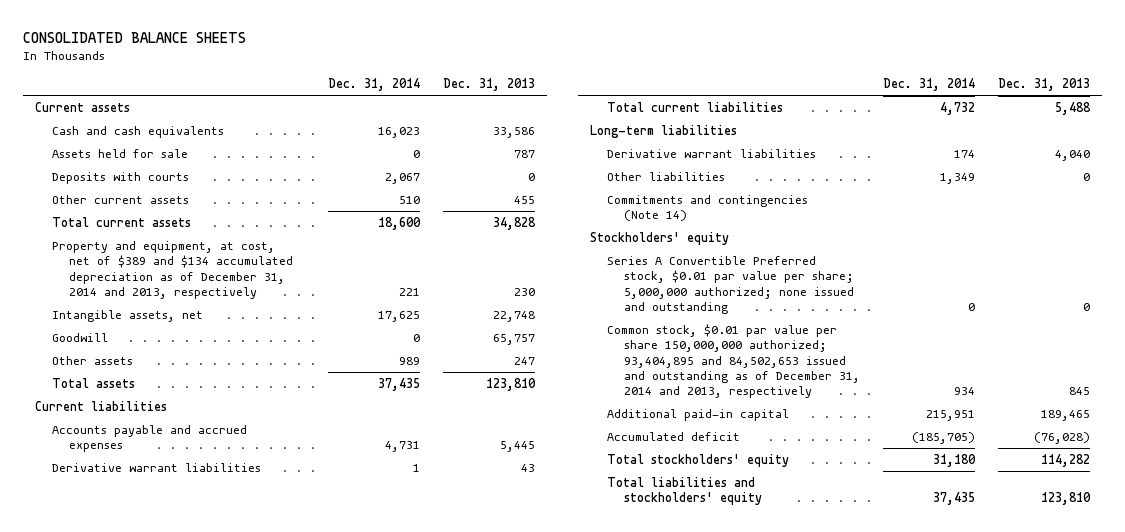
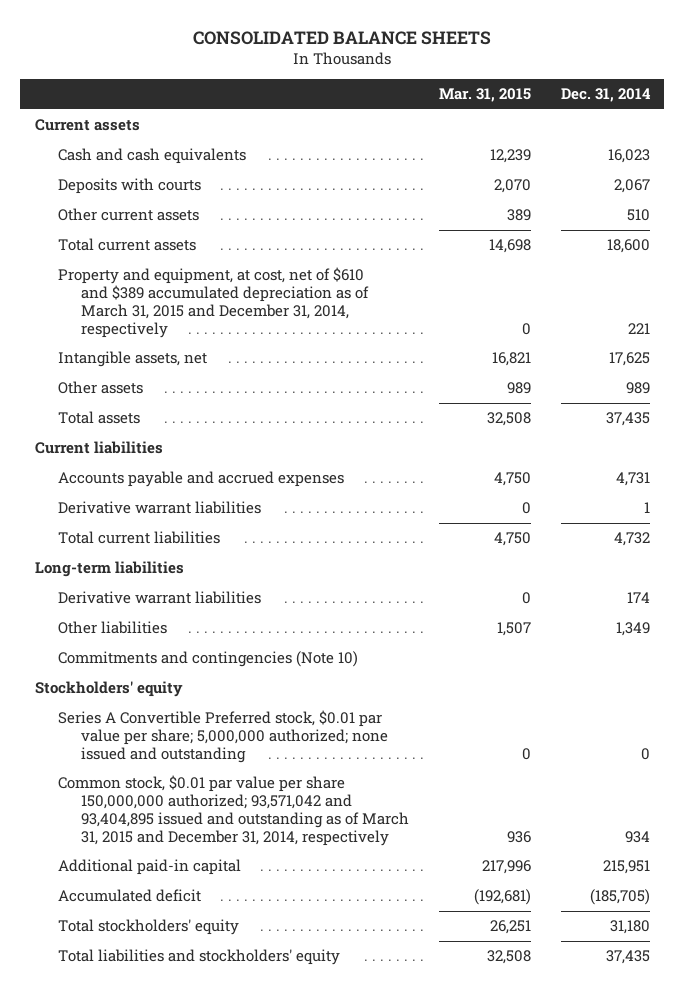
[443,78,536,92] Dec. 31, 2013 -> none
none -> [438,88,531,103] Mar. 31, 2015
[51,148,188,158] Assets held for sale -> none
[51,240,293,299] Property and equipment, at cost, net of $389 and $134 accumulated depreciation as of December 31, 2014 and 2013, respectively -> [58,267,370,338] Property and equipment, at cost, net of $610 and $389 accumulated depreciation as of March 31, 2015 and December 31, 2014, respectively
[51,332,108,342] Goodwill -> none
[607,194,809,222] Commitments and contingencies (Note 14) -> [58,651,359,668] Commitments and contingencies (Note 10)
[607,323,861,399] Common stock, $0.01 par value per share 150,000,000 authorized; 93,404,895 and 84,502,653 issued and outstanding as of December 31, 2014 and 2013, respectively -> [58,775,410,846] Common stock, $0.01 par value per share 150,000,000 authorized; 93,571,042 and 93,404,895 issued and outstanding as of March 31, 2015 and December 31, 2014, respectively

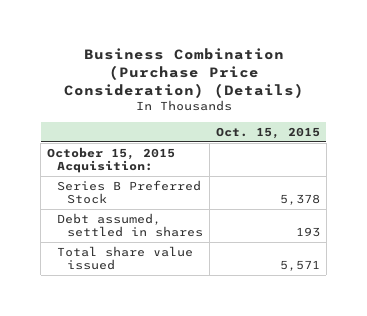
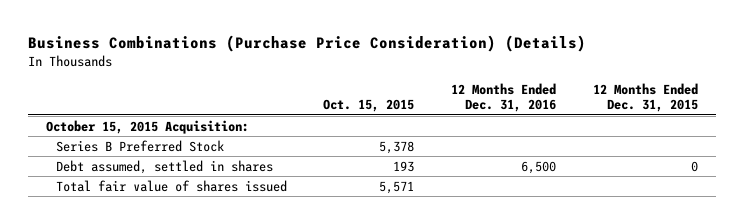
[63,47,304,98] Business Combination (Purchase Price Consideration) (Details) -> [27,35,586,53] Business Combinations (Purchase Price Consideration) (Details)
none -> [451,82,557,113] 12 Months Ended Dec. 31, 2016
none -> [592,82,698,113] 12 Months Ended Dec. 31, 2015
[57,245,194,271] Total share value issued -> [55,179,287,192] Total fair value of shares issued

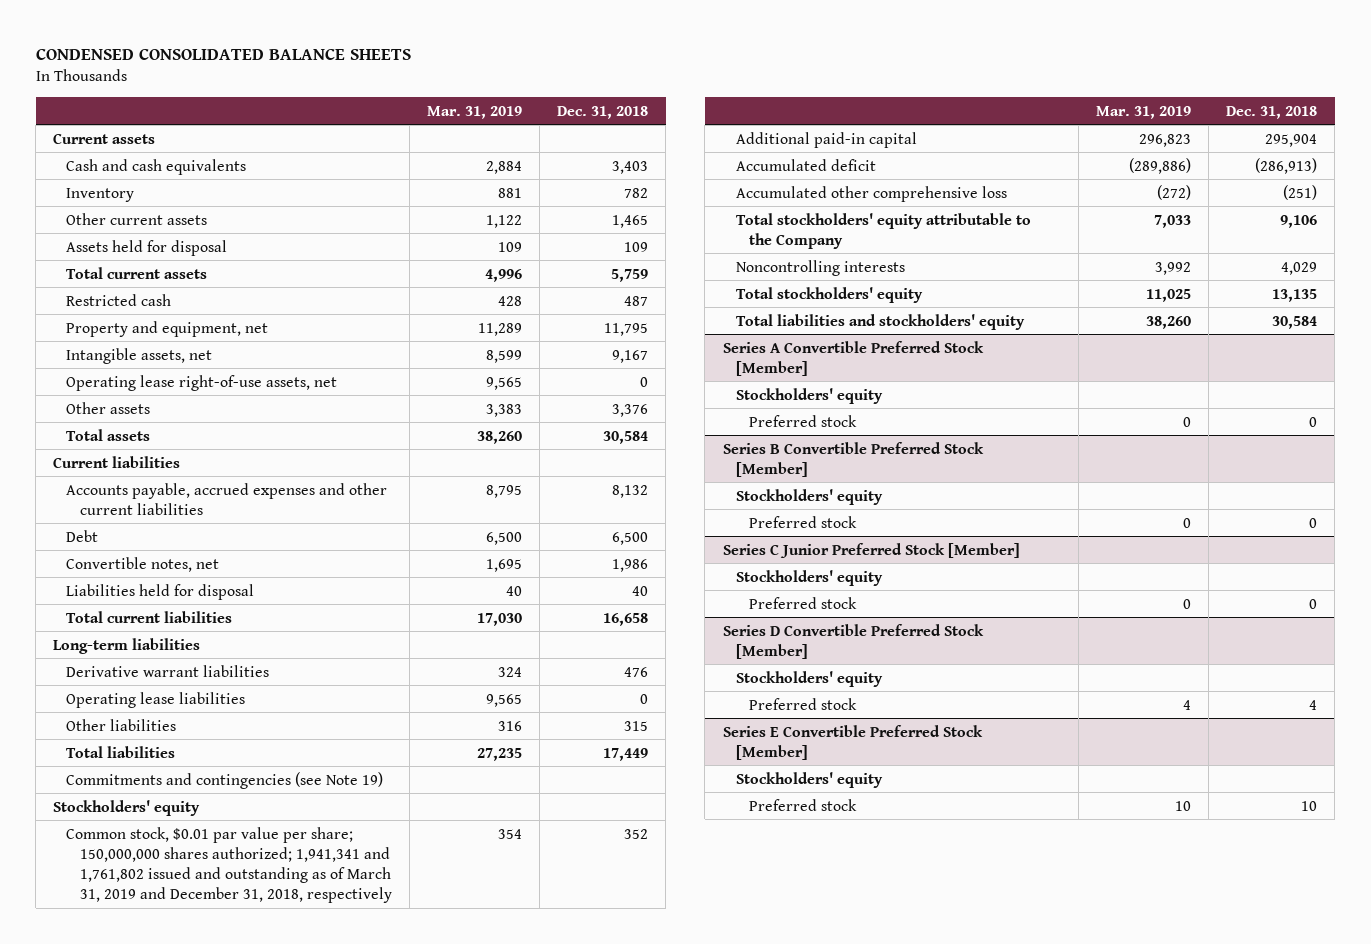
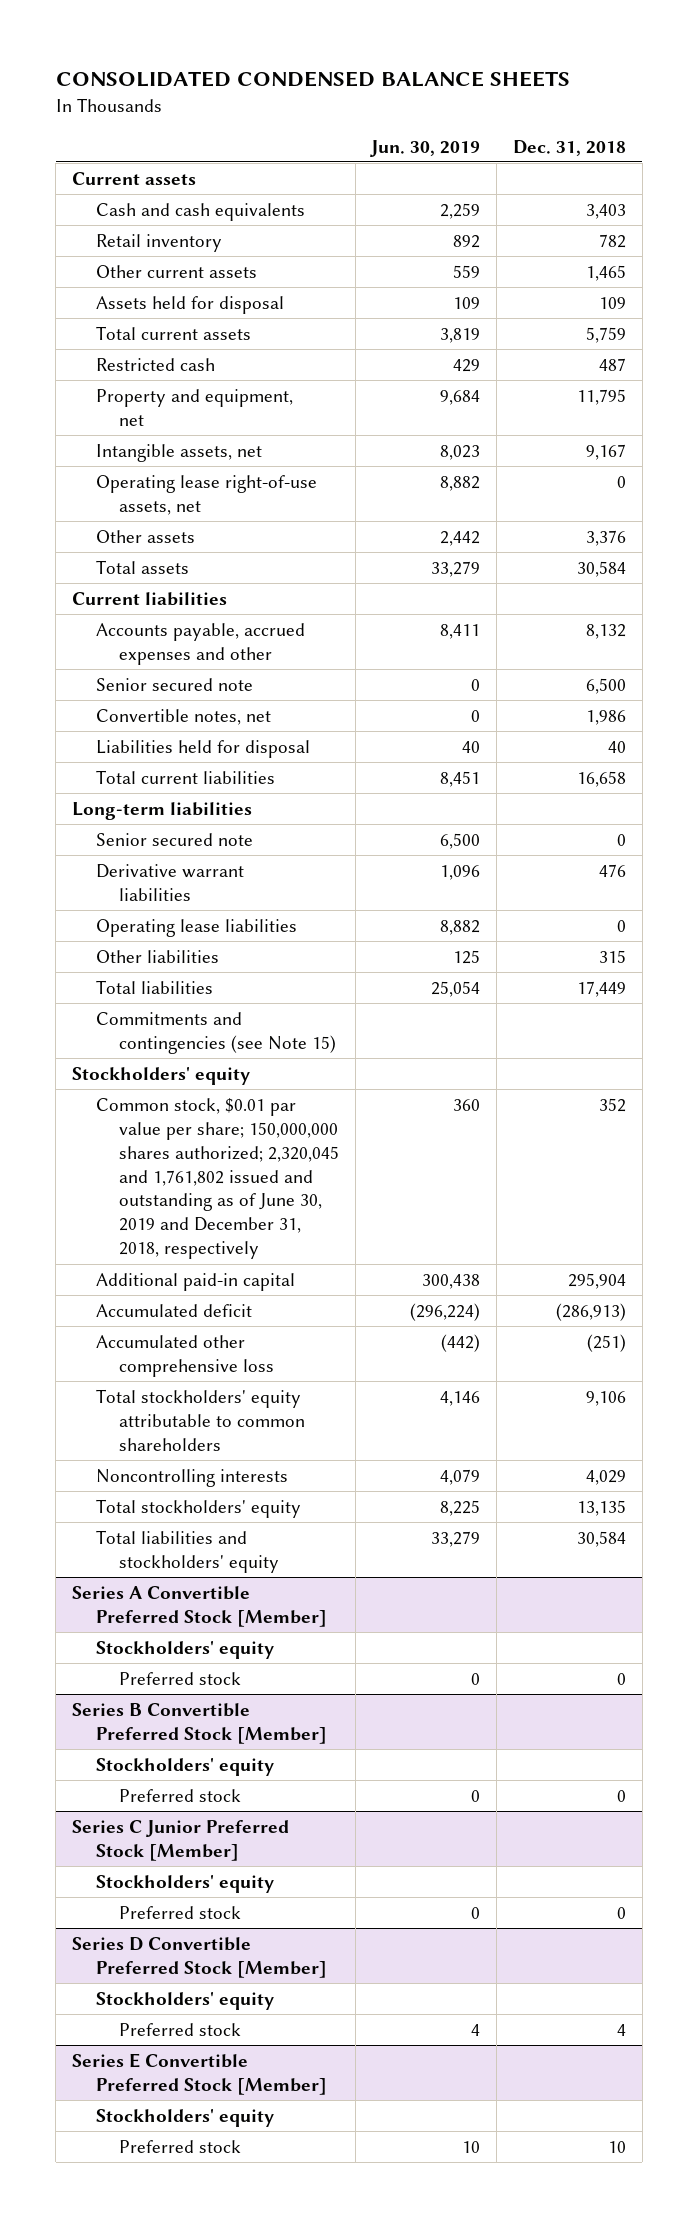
[35,49,411,61] CONDENSED CONSOLIDATED BALANCE SHEETS -> [55,70,570,87] CONSOLIDATED CONDENSED BALANCE SHEETS
[426,105,522,119] Mar. 31, 2019 -> none
none -> [370,139,481,157] Jun. 30, 2019
[66,187,135,202] Inventory -> [95,233,222,252] Retail inventory
[66,482,388,515] Accounts payable, accrued expenses and other current liabilities -> [95,622,305,665] Accounts payable, accrued expenses and other
[66,529,99,542] Debt -> [95,677,253,691] Senior secured note
none -> [95,832,253,846] Senior secured note
[66,771,384,789] Commitments and contingencies (see Note 19) -> [95,1011,336,1054] Commitments and contingencies (see Note 15)
[66,826,392,903] Common stock, $0.01 par value per share; 150,000,000 shares authorized; 1,941,341 and 1,761,802 issued and outstanding as of March 31, 2019 and December 31, 2018, respectively -> [95,1097,339,1260] Common stock, $0.01 par value per share; 150,000,000 shares authorized; 2,320,045 and 1,761,802 issued and outstanding as of June 30, 2019 and December 31, 2018, respectively
[735,212,1031,249] Total stockholders' equity attributable to the Company -> [95,1388,305,1451] Total stockholders' equity attributable to common shareholders

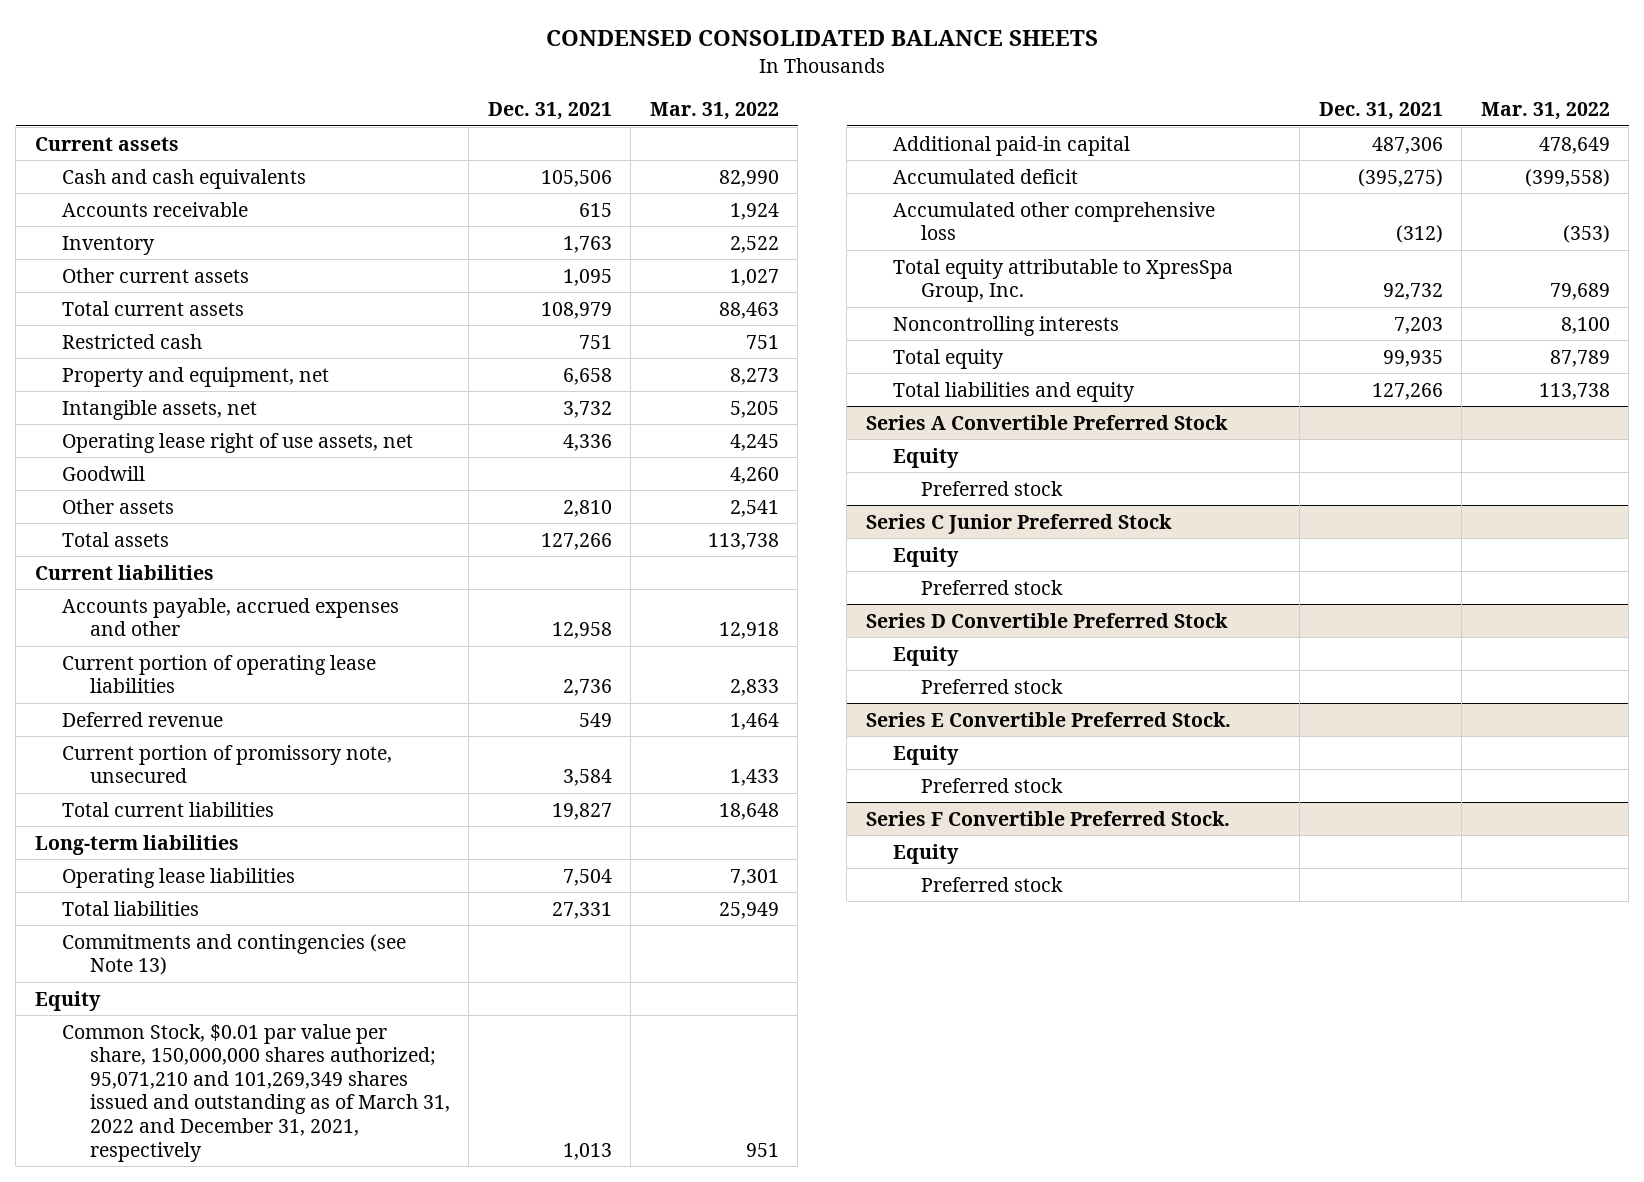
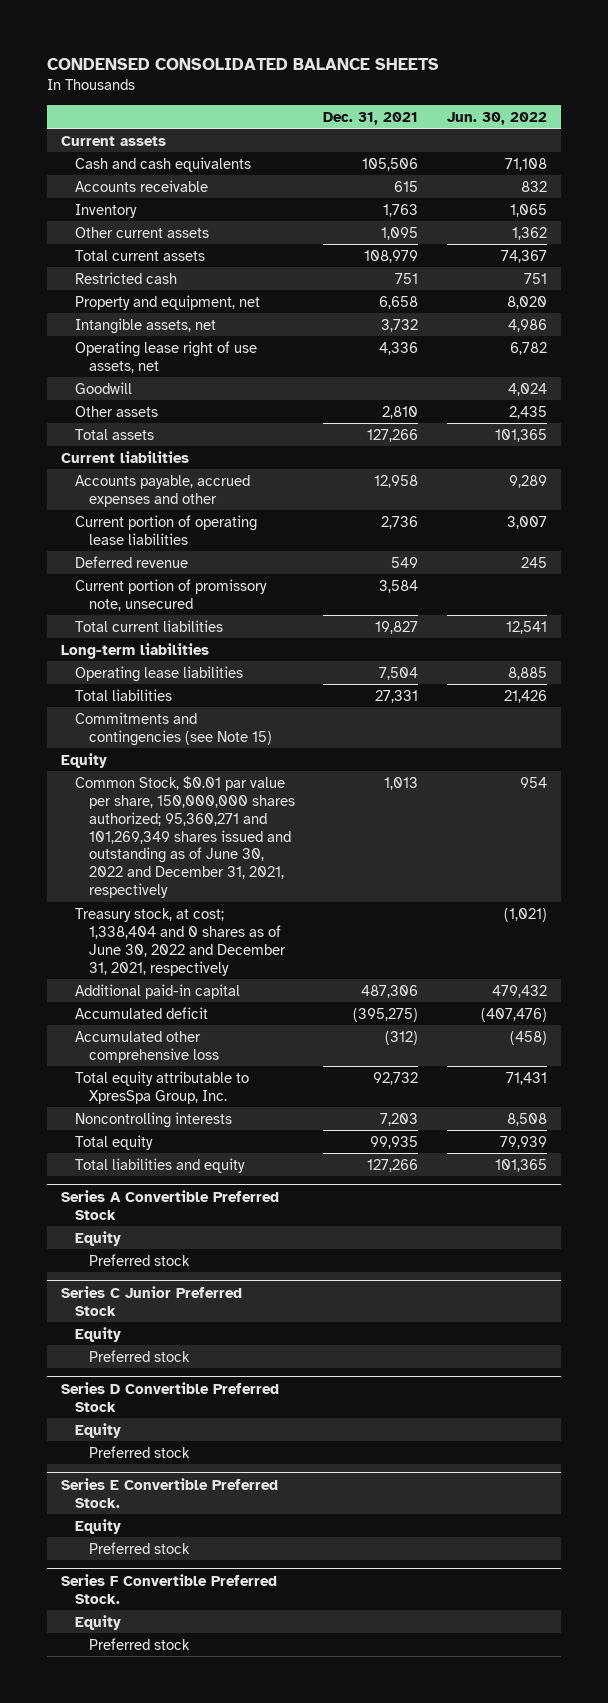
[649,102,779,121] Mar. 31, 2022 -> none
none -> [446,111,547,125] Jun. 30, 2022
[62,933,407,976] Commitments and contingencies (see Note 13) -> [75,711,272,746] Commitments and contingencies (see Note 15)
[62,1023,450,1162] Common Stock, $0.01 par value per share, 150,000,000 shares authorized; 95,071,210 and 101,269,349 shares issued and outstanding as of March 31, 2022 and December 31, 2021, respectively -> [75,775,295,899] Common Stock, $0.01 par value per share, 150,000,000 shares authorized; 95,360,271 and 101,269,349 shares issued and outstanding as of June 30, 2022 and December 31, 2021, respectively
none -> [75,907,286,976] Treasury stock, at cost; 1,338,404 and 0 shares as of June 30, 2022 and December 31, 2021, respectively

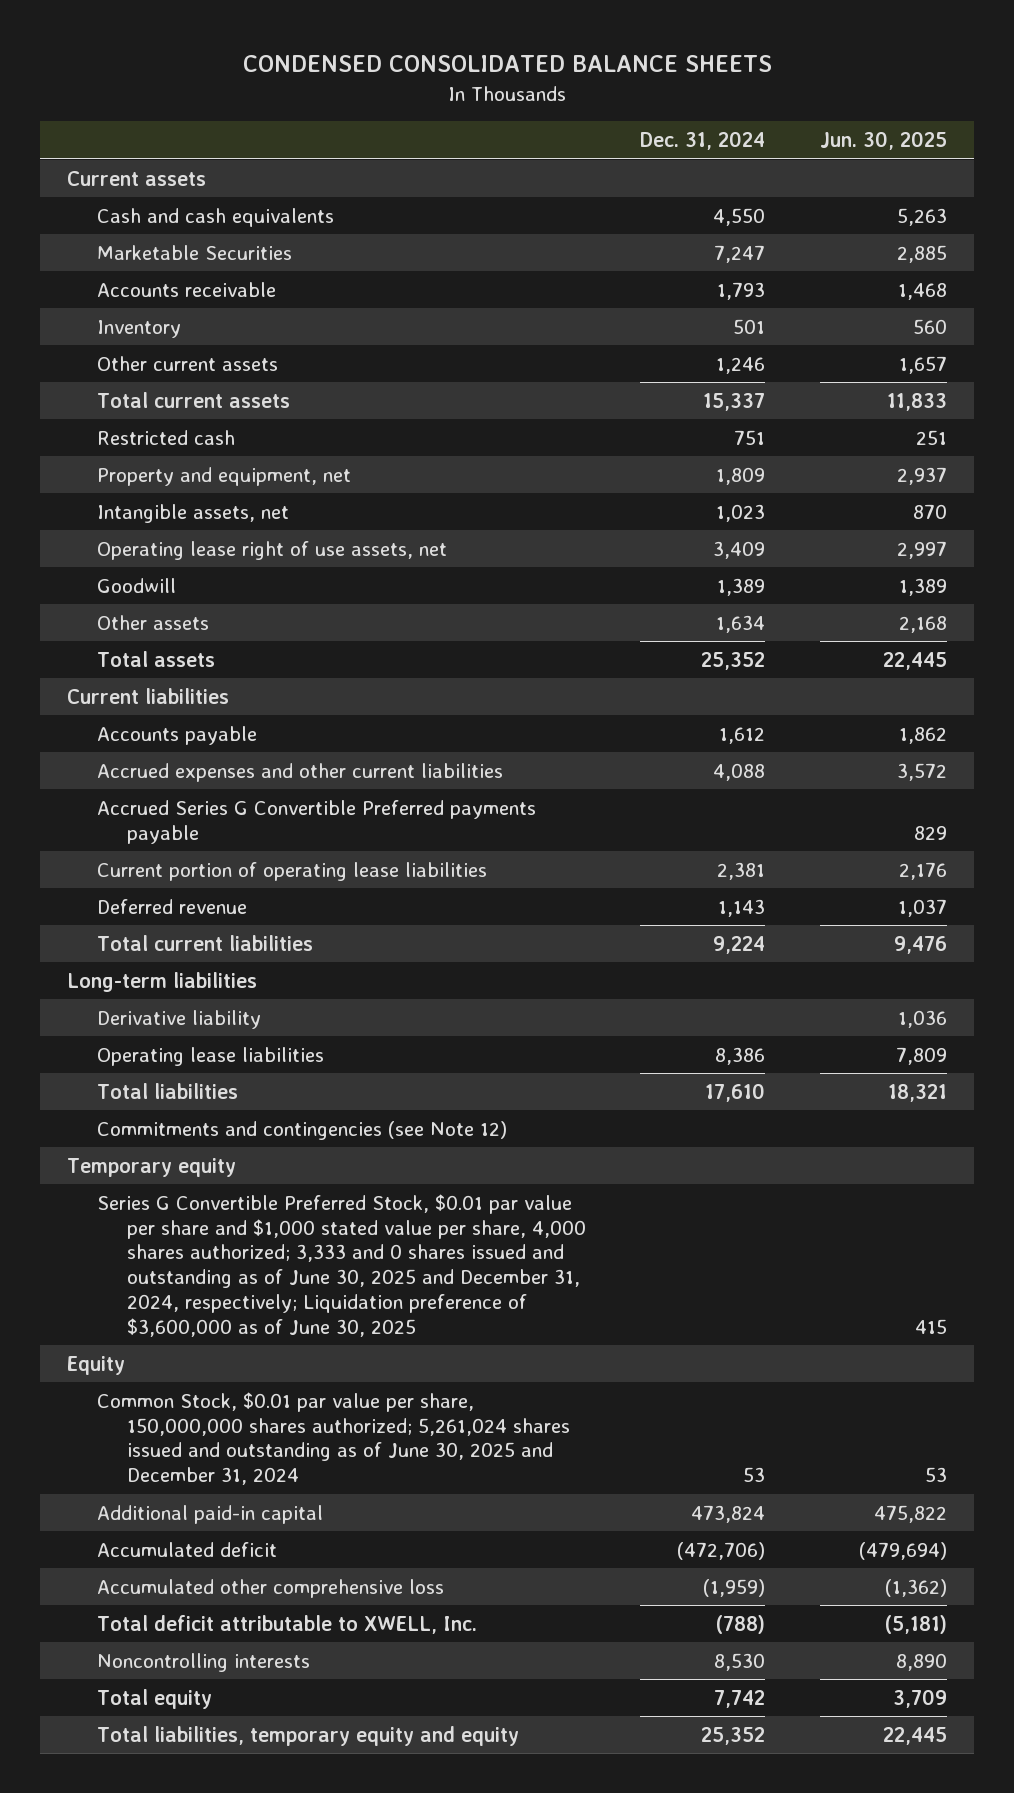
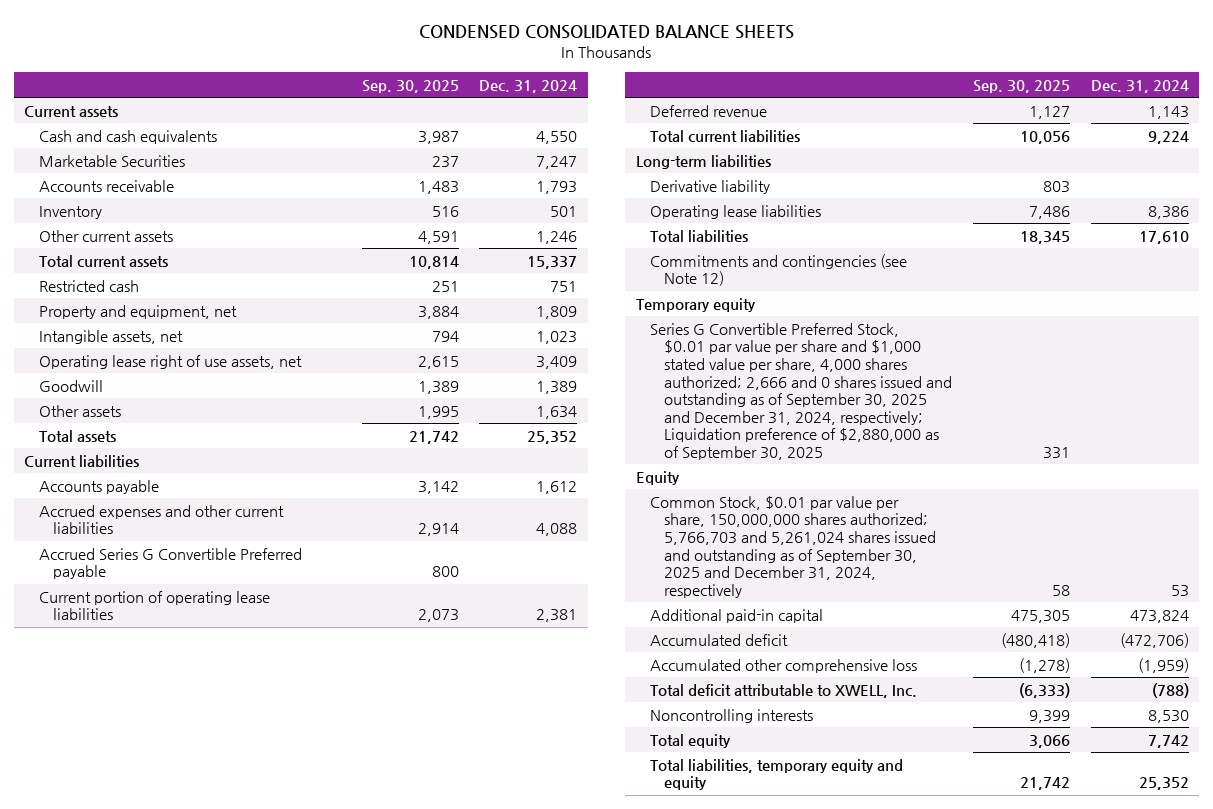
[819,131,947,151] Jun. 30, 2025 -> none
none -> [361,79,459,93] Sep. 30, 2025
[96,799,536,844] Accrued Series G Convertible Preferred payments payable -> [38,547,302,580] Accrued Series G Convertible Preferred payable
[96,1193,586,1337] Series G Convertible Preferred Stock, $0.01 par value per share and $1,000 stated value per share, 4,000 shares authorized; 3,333 and 0 shares issued and outstanding as of June 30, 2025 and December 31, 2024, respectively; Liquidation preference of $3,600,000 as of June 30, 2025 -> [649,322,952,461] Series G Convertible Preferred Stock, $0.01 par value per share and $1,000 stated value per share, 4,000 shares authorized; 2,666 and 0 shares issued and outstanding as of September 30, 2025 and December 31, 2024, respectively; Liquidation preference of $2,880,000 as of September 30, 2025
[96,1391,570,1486] Common Stock, $0.01 par value per share, 150,000,000 shares authorized; 5,261,024 shares issued and outstanding as of June 30, 2025 and December 31, 2024 -> [649,495,936,598] Common Stock, $0.01 par value per share, 150,000,000 shares authorized; 5,766,703 and 5,261,024 shares issued and outstanding as of September 30, 2025 and December 31, 2024, respectively

